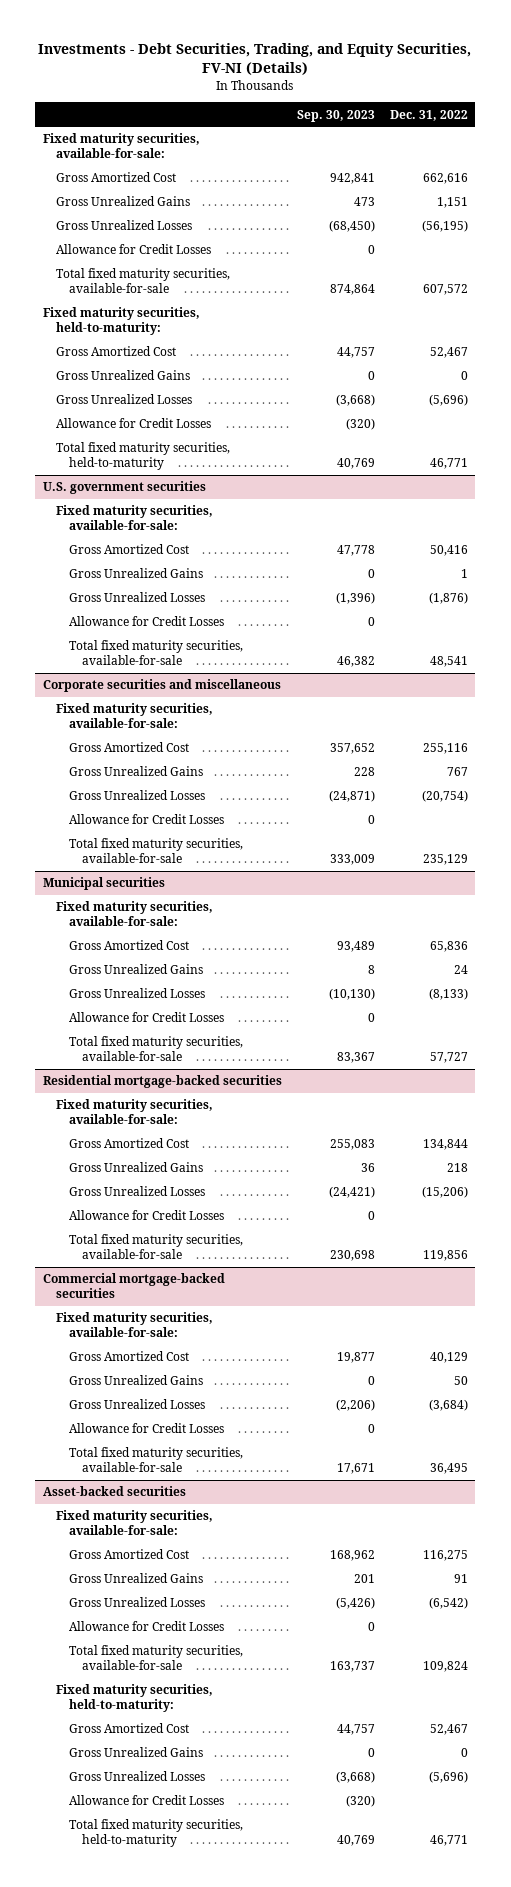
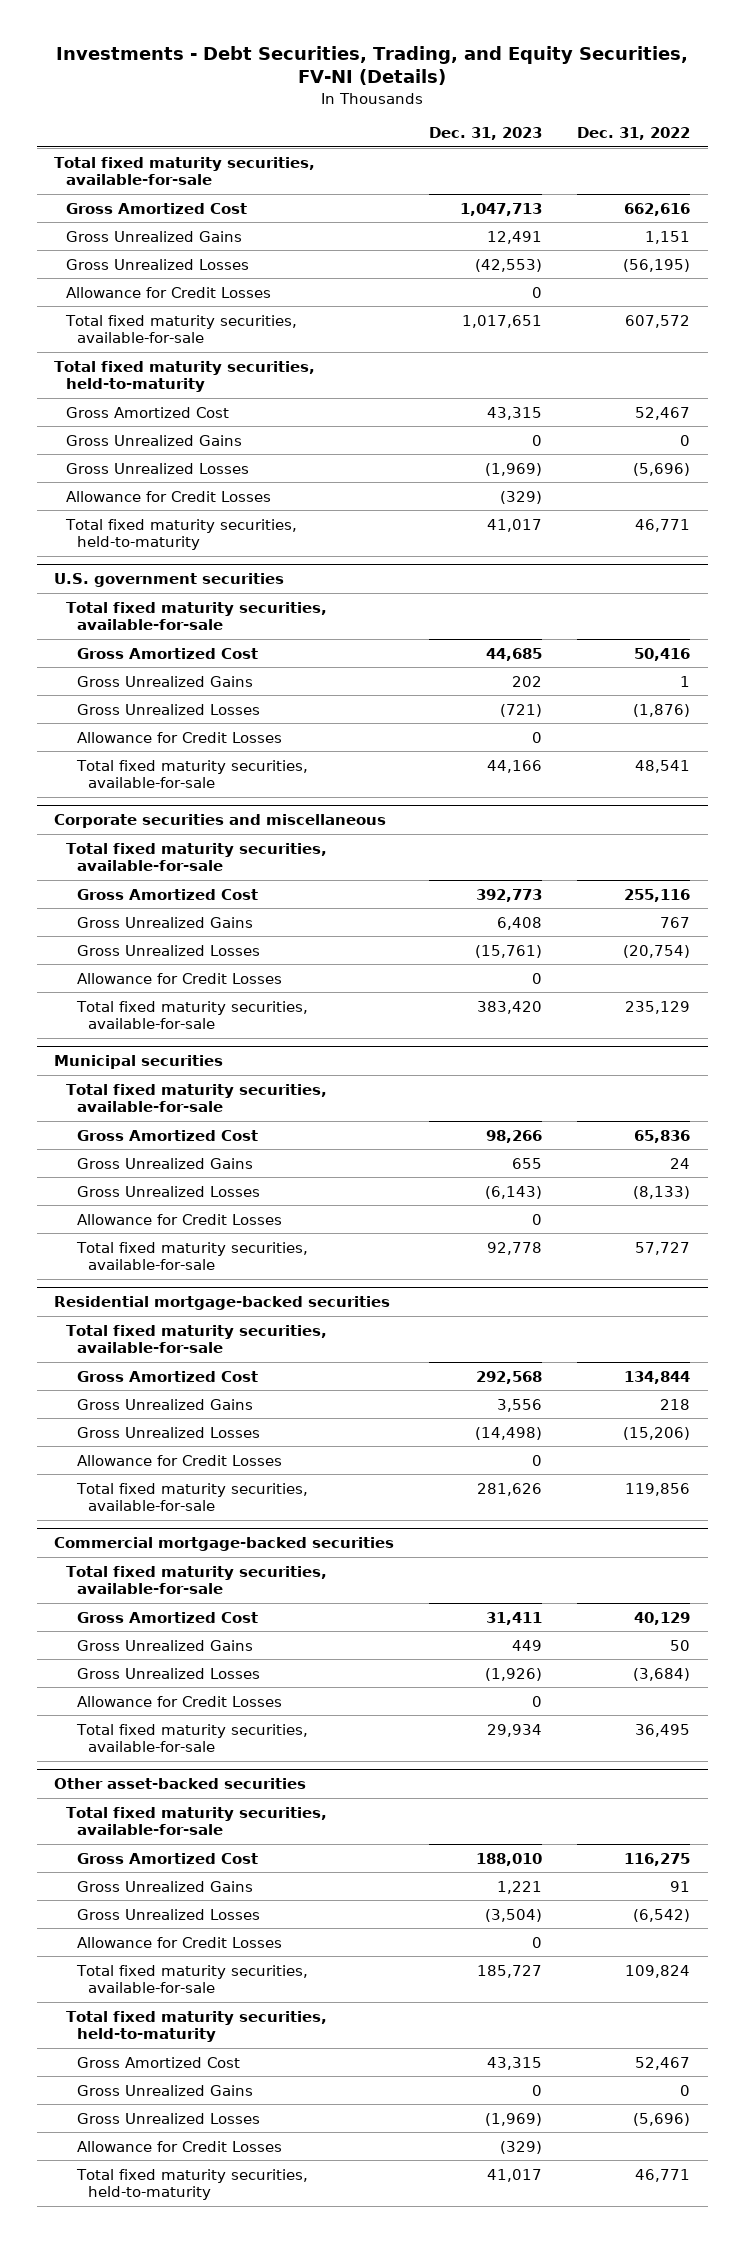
[296,109,375,122] Sep. 30, 2023 -> none
none -> [429,127,543,141] Dec. 31, 2023
[42,133,200,158] Fixed maturity securities, available-for-sale: -> [54,156,316,186] Total fixed maturity securities, available-for-sale
[42,307,200,335] Fixed maturity securities, held-to-maturity: -> [54,360,316,393] Total fixed maturity securities, held-to-maturity
[55,505,213,530] Fixed maturity securities, available-for-sale: -> [65,601,327,631] Total fixed maturity securities, available-for-sale
[55,703,213,728] Fixed maturity securities, available-for-sale: -> [65,842,327,872] Total fixed maturity securities, available-for-sale
[55,901,213,926] Fixed maturity securities, available-for-sale: -> [65,1083,327,1113] Total fixed maturity securities, available-for-sale
[55,1099,213,1124] Fixed maturity securities, available-for-sale: -> [65,1324,327,1354] Total fixed maturity securities, available-for-sale
[55,1312,213,1337] Fixed maturity securities, available-for-sale: -> [65,1565,327,1595] Total fixed maturity securities, available-for-sale
[42,1486,186,1497] Asset-backed securities -> [54,1778,307,1790] Other asset-backed securities
[55,1510,213,1535] Fixed maturity securities, available-for-sale: -> [65,1806,327,1836] Total fixed maturity securities, available-for-sale
[55,1684,213,1712] Fixed maturity securities, held-to-maturity: -> [65,2010,327,2043] Total fixed maturity securities, held-to-maturity

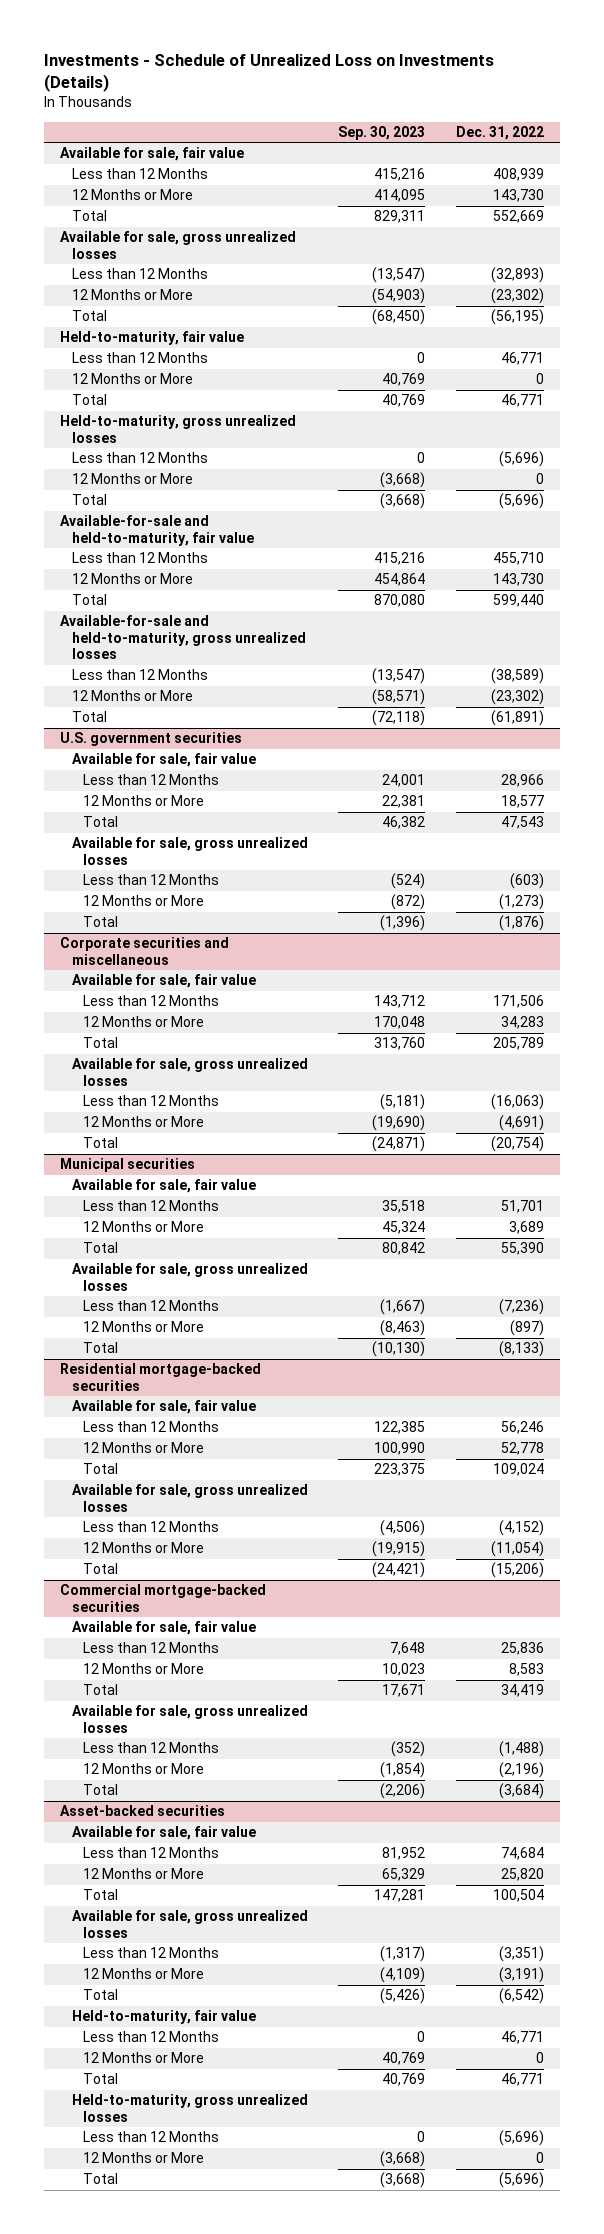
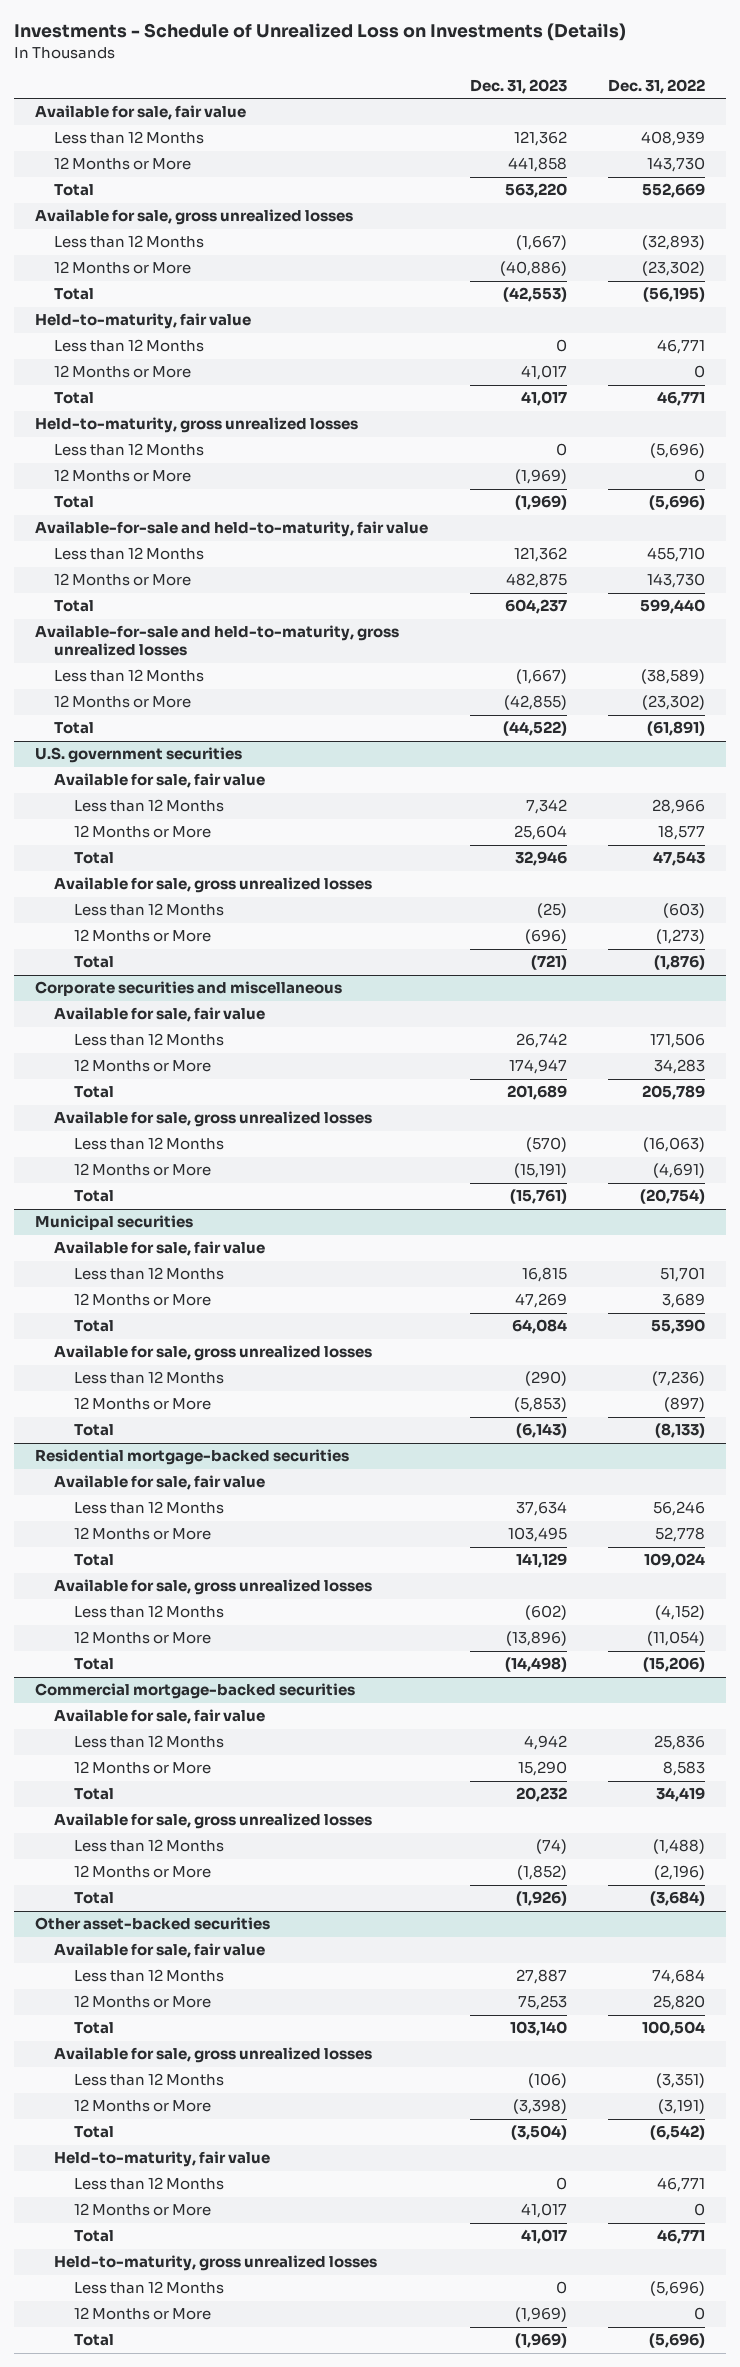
[338,126,426,141] Sep. 30, 2023 -> none
none -> [469,78,567,94] Dec. 31, 2023
[59,1805,225,1817] Asset-backed securities -> [34,1917,270,1931] Other asset-backed securities

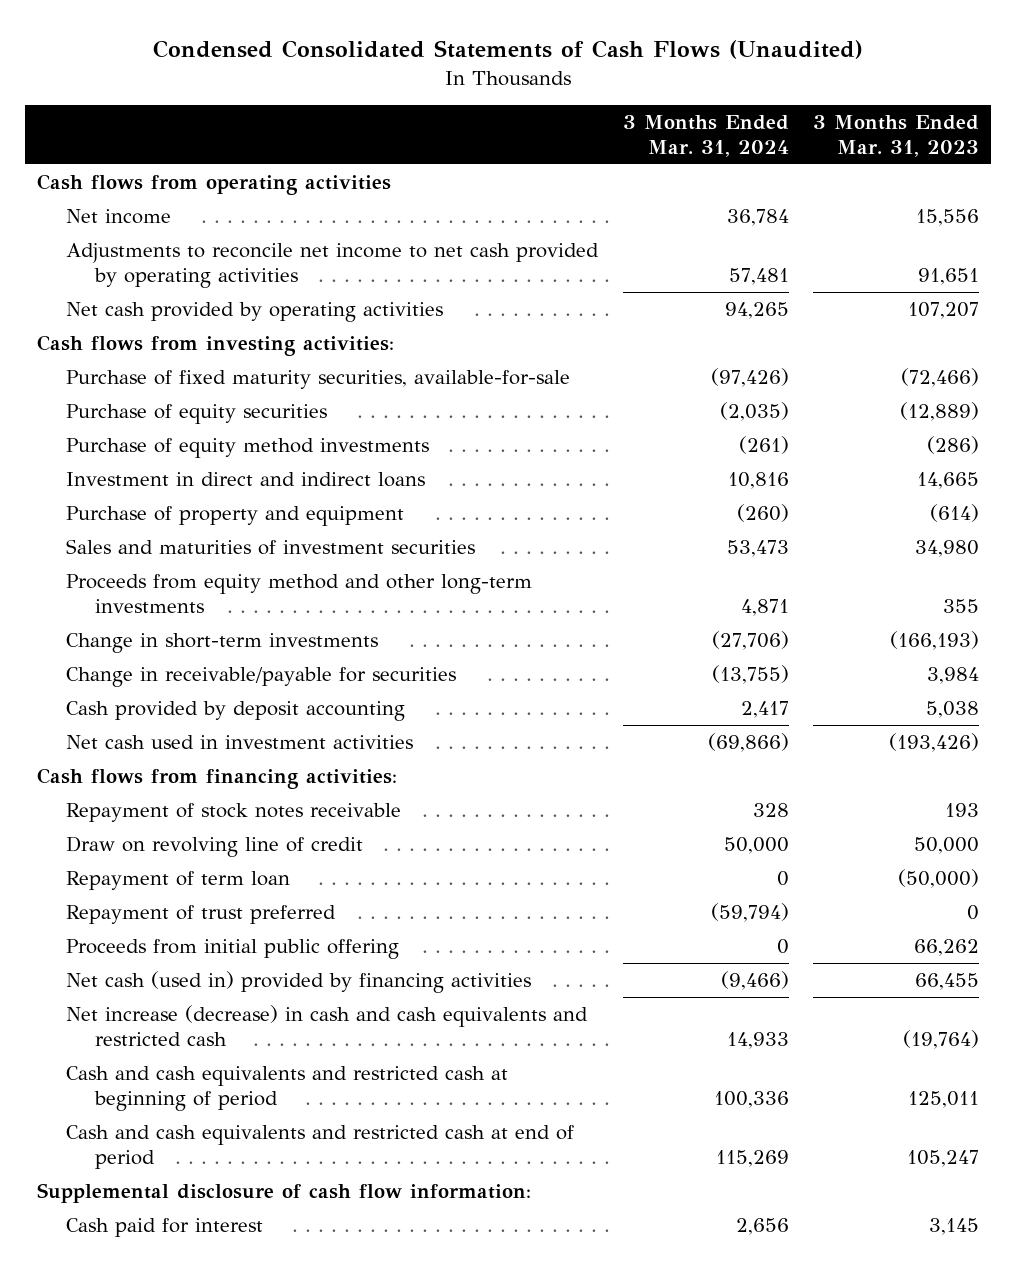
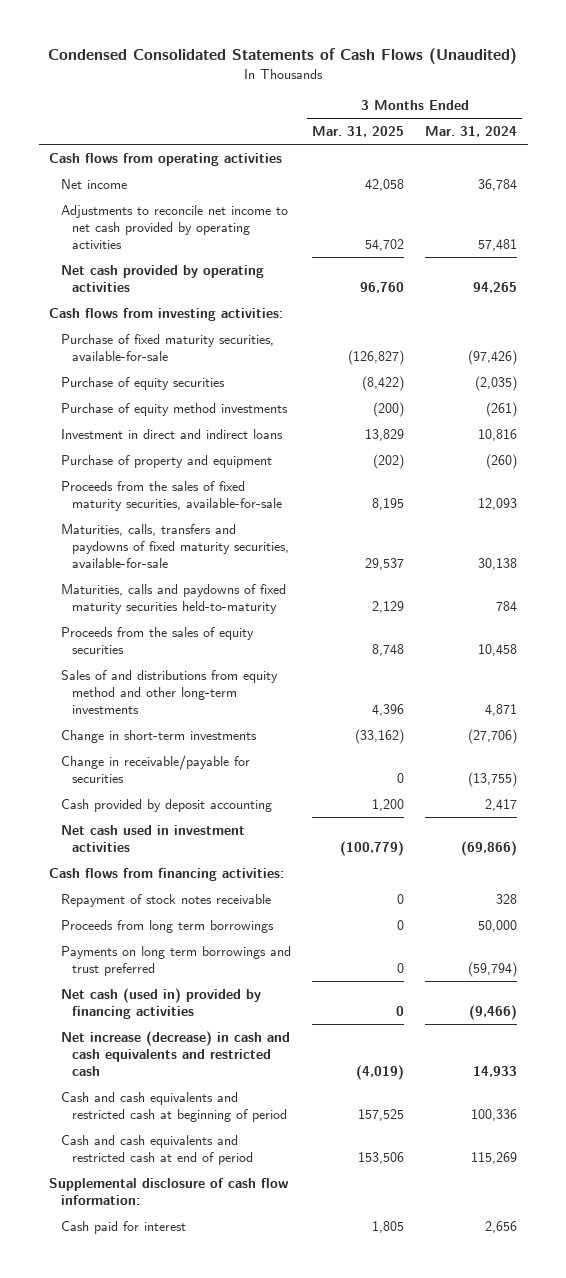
[813,115,980,157] 3 Months Ended Mar. 31, 2023 -> none
none -> [311,126,404,138] Mar. 31, 2025
[66,539,476,556] Sales and maturities of investment securities -> [60,480,283,512] Proceeds from the sales of fixed maturity securities, available-for-sale
[726,540,789,558] 53,473 -> [478,498,518,511] 12,093
none -> [60,523,290,569] Maturities, calls, transfers and paydowns of fixed maturity securities, available-for-sale
none -> [60,583,286,615] Maturities, calls and paydowns of fixed maturity securities held-to-maturity
none -> [60,626,254,655] Proceeds from the sales of equity securities
[66,574,533,613] Proceeds from equity method and other long-term investments -> [60,669,278,715] Sales of and distributions from equity method and other long-term investments
[66,836,364,858] Draw on revolving line of credit -> none
[66,871,291,891] Repayment of term loan -> none
[66,939,400,960] Proceeds from initial public offering -> none
none -> [60,919,274,933] Proceeds from long term borrowings
[66,905,337,925] Repayment of trust preferred -> [60,945,291,977] Payments on long term borrowings and trust preferred

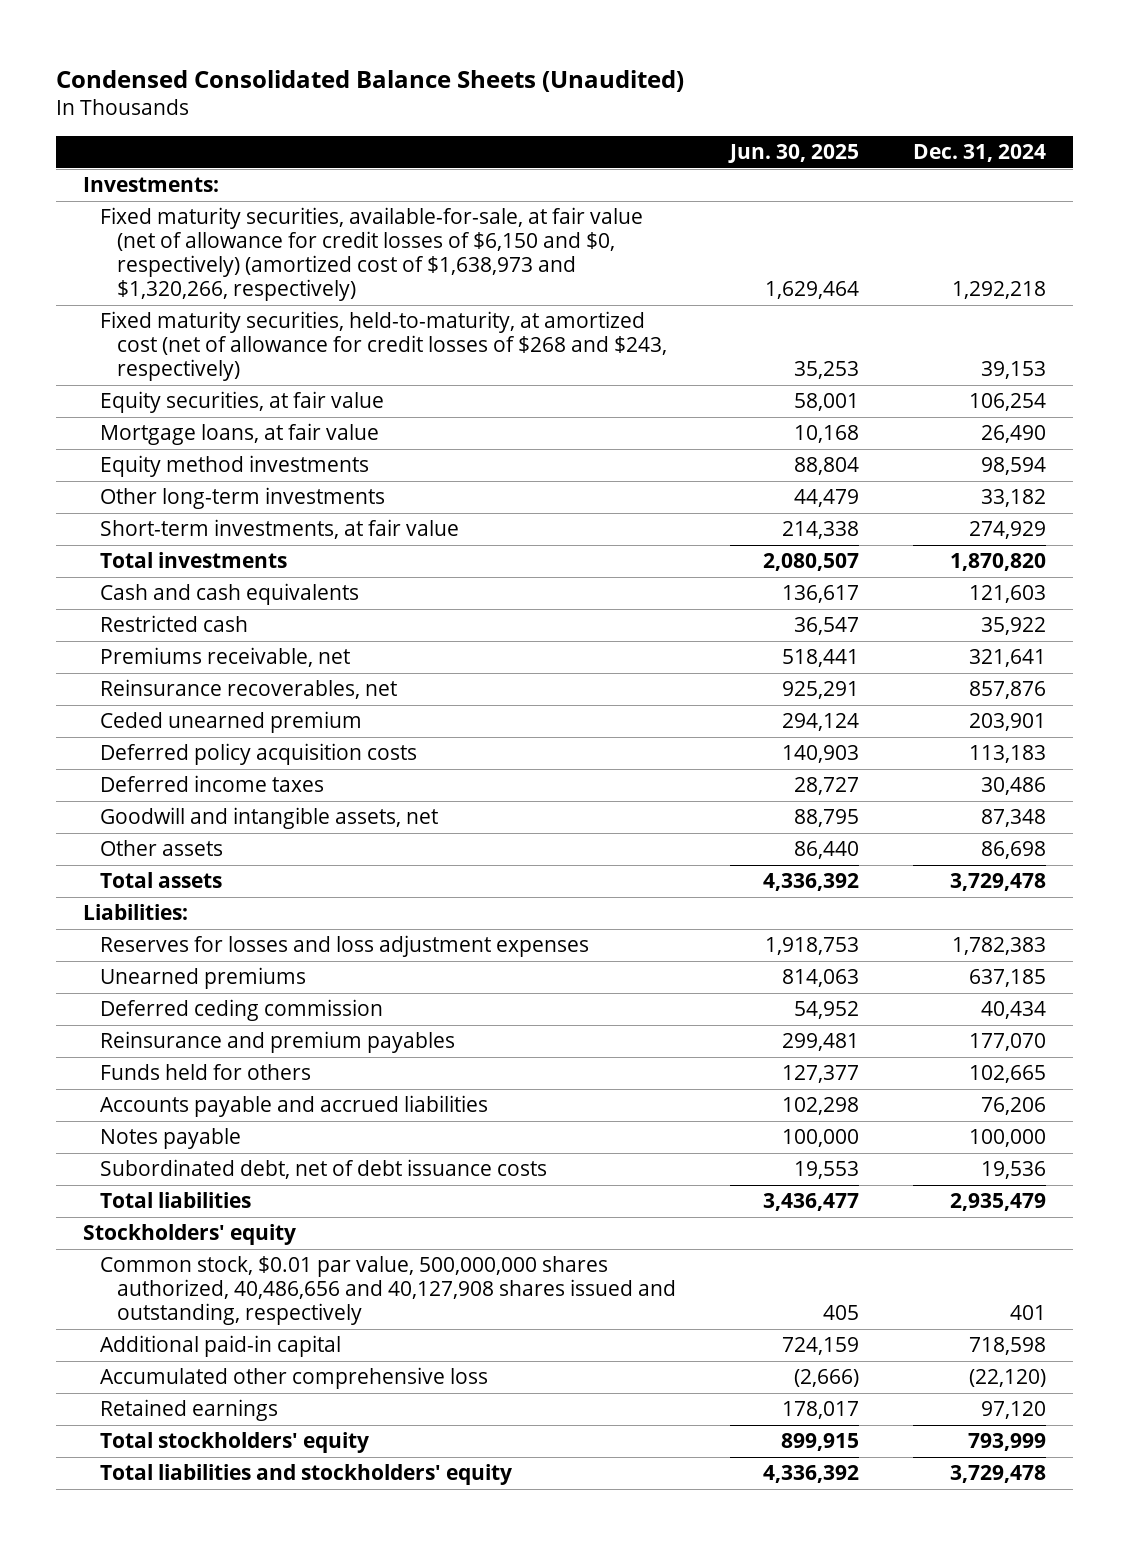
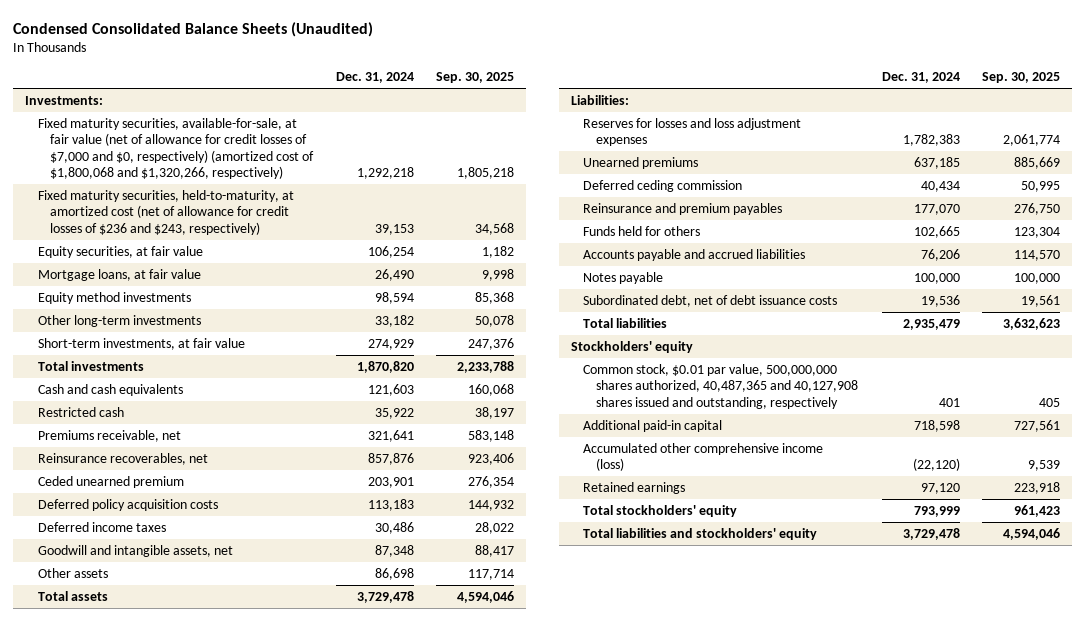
[727,144,859,164] Jun. 30, 2025 -> none
none -> [436,72,515,84] Sep. 30, 2025
[99,207,643,302] Fixed maturity securities, available-for-sale, at fair value (net of allowance for credit losses of $6,150 and $0, respectively) (amortized cost of $1,638,973 and $1,320,266, respectively) -> [37,117,315,180] Fixed maturity securities, available-for-sale, at fair value (net of allowance for credit losses of $7,000 and $0, respectively) (amortized cost of $1,800,068 and $1,320,266, respectively)
[99,311,668,382] Fixed maturity securities, held-to-maturity, at amortized cost (net of allowance for credit losses of $268 and $243, respectively) -> [37,189,294,235] Fixed maturity securities, held-to-maturity, at amortized cost (net of allowance for credit losses of $236 and $243, respectively)
[99,1256,677,1326] Common stock, $0.01 par value, 500,000,000 shares authorized, 40,486,656 and 40,127,908 shares issued and outstanding, respectively -> [583,363,859,409] Common stock, $0.01 par value, 500,000,000 shares authorized, 40,487,365 and 40,127,908 shares issued and outstanding, respectively
[99,1367,488,1390] Accumulated other comprehensive loss -> [583,442,824,472] Accumulated other comprehensive income (loss)

